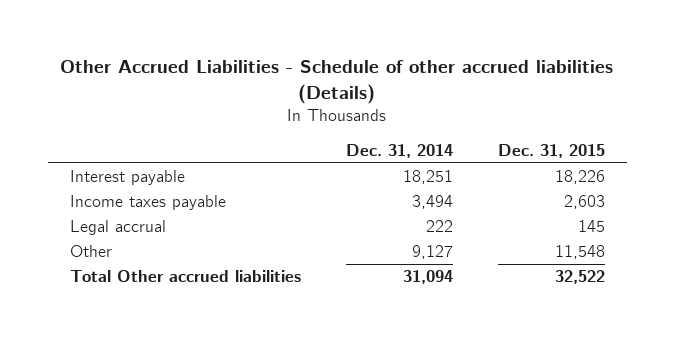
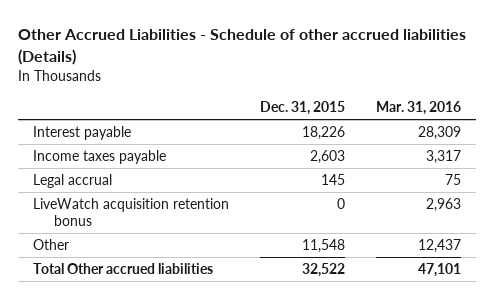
[345,143,453,158] Dec. 31, 2014 -> none
none -> [375,101,461,116] Mar. 31, 2016
none -> [33,198,230,226] LiveWatch acquisition retention bonus

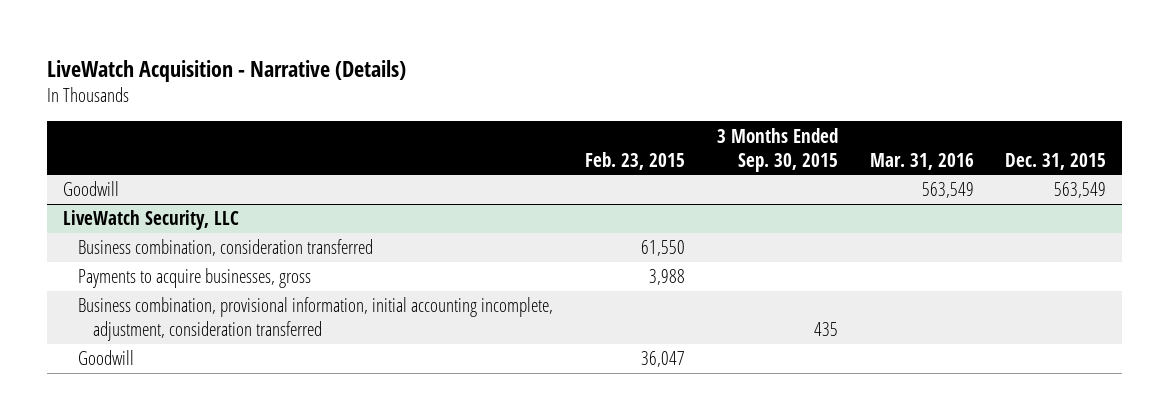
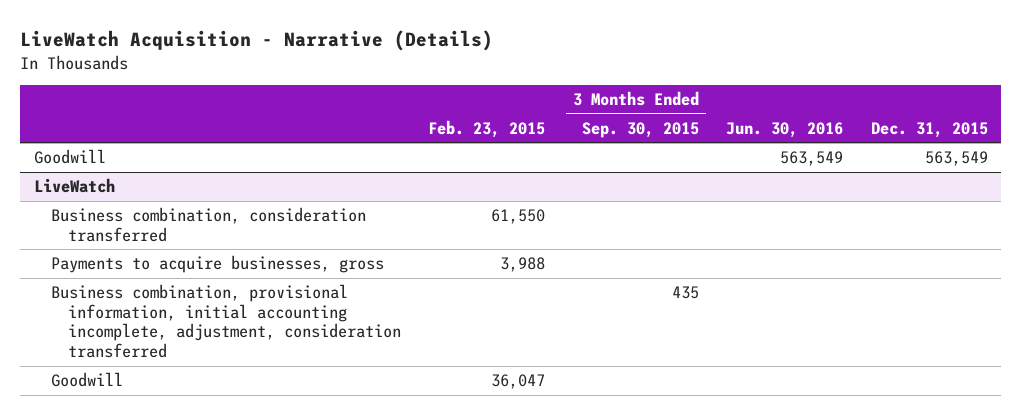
[869,152,974,170] Mar. 31, 2016 -> none
none -> [726,121,844,138] Jun. 30, 2016
[62,210,239,231] LiveWatch Security, LLC -> [33,178,115,194] LiveWatch

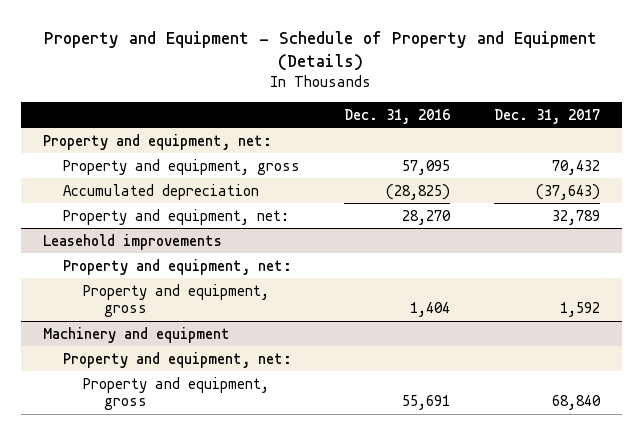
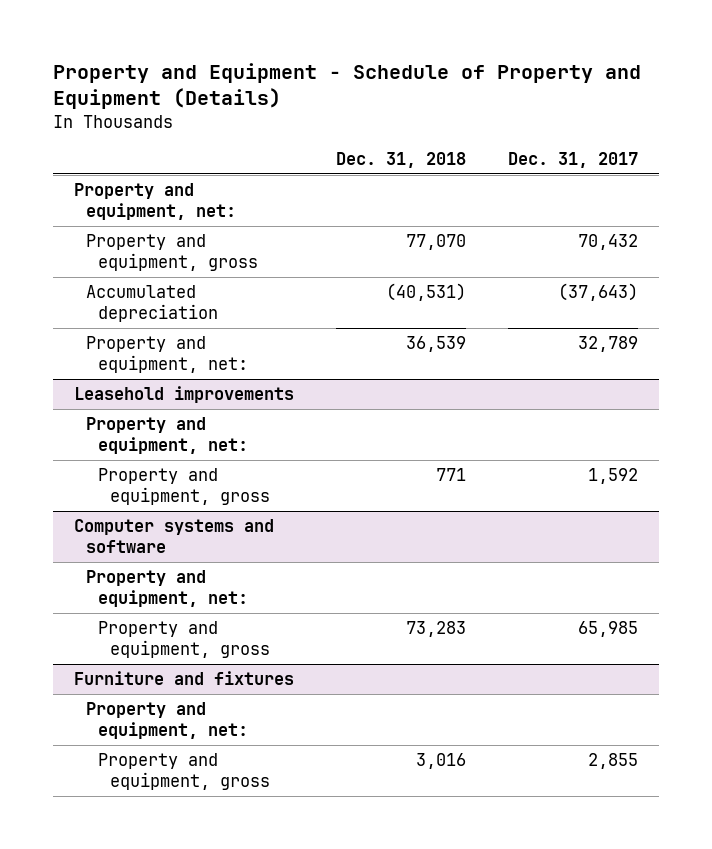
[343,108,450,124] Dec. 31, 2016 -> none
none -> [335,152,466,169] Dec. 31, 2018
[42,326,230,343] Machinery and equipment -> none
none -> [73,518,274,553] Computer systems and software
[551,395,601,411] 68,840 -> [577,620,638,637] 65,985
none -> [73,670,294,685] Furniture and fixtures
none -> [85,701,249,739] Property and equipment, net:
none -> [98,752,271,790] Property and equipment, gross

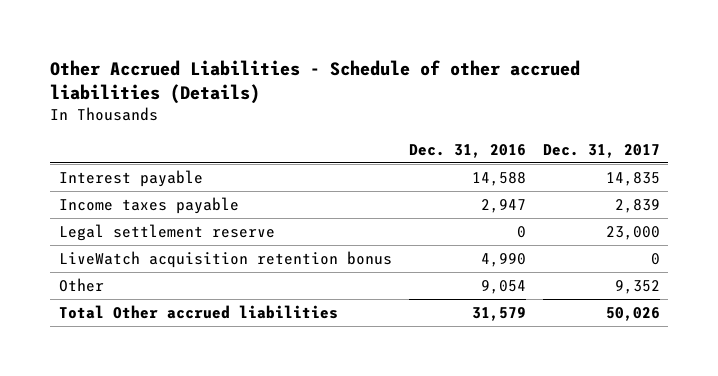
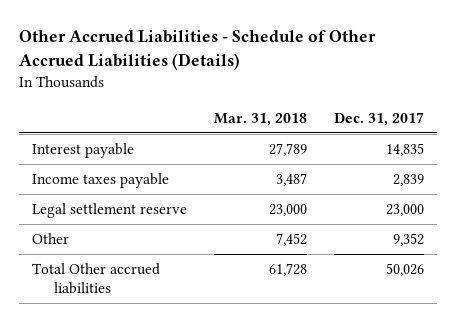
[50,59,581,105] Other Accrued Liabilities - Schedule of other accrued liabilities (Details) -> [18,30,376,71] Other Accrued Liabilities - Schedule of Other Accrued Liabilities (Details)
[408,143,526,158] Dec. 31, 2016 -> none
none -> [213,112,307,126] Mar. 31, 2018
[58,250,392,268] LiveWatch acquisition retention bonus -> none

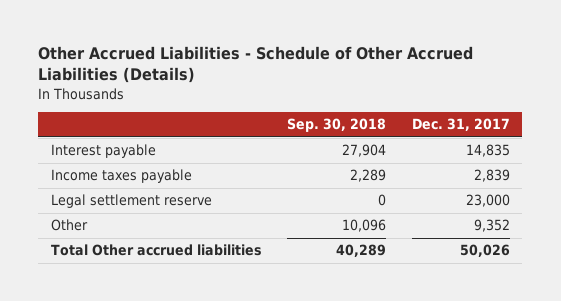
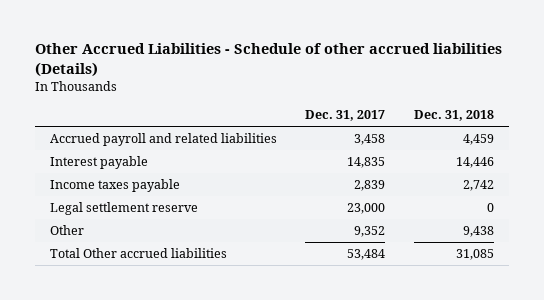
[38,46,474,84] Other Accrued Liabilities - Schedule of Other Accrued Liabilities (Details) -> [35,43,503,77] Other Accrued Liabilities - Schedule of other accrued liabilities (Details)
[287,118,387,133] Sep. 30, 2018 -> none
none -> [414,110,495,122] Dec. 31, 2018
none -> [49,133,277,147] Accrued payroll and related liabilities
[459,244,510,258] 50,026 -> [347,249,386,261] 53,484

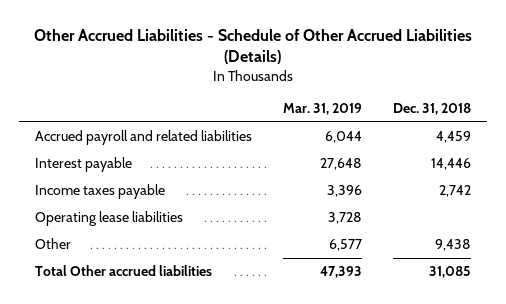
[35,43,503,77] Other Accrued Liabilities - Schedule of other accrued liabilities (Details) -> [33,28,472,65] Other Accrued Liabilities - Schedule of Other Accrued Liabilities (Details)
[305,110,386,122] Dec. 31, 2017 -> none
none -> [282,103,362,116] Mar. 31, 2019
[49,202,198,216] Legal settlement reserve -> none
none -> [34,211,183,227] Operating lease liabilities

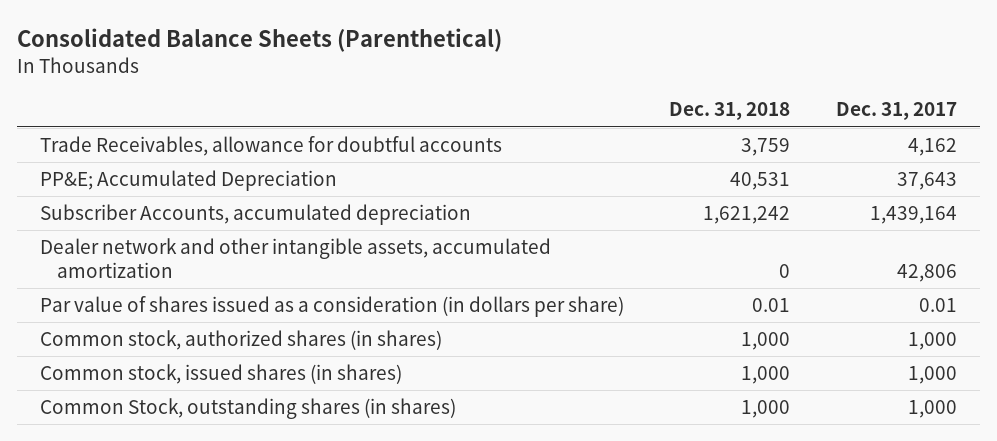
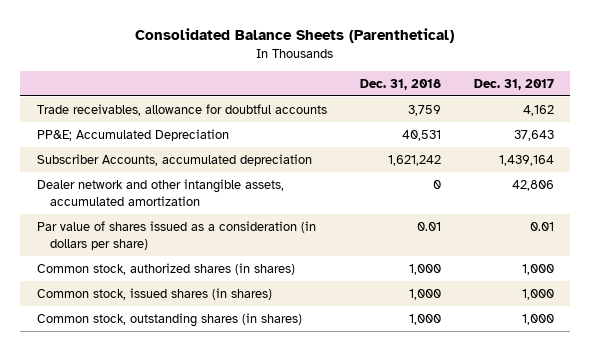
[39,136,502,157] Trade Receivables, allowance for doubtful accounts -> [36,103,327,116] Trade receivables, allowance for doubtful accounts
[39,398,456,420] Common Stock, outstanding shares (in shares) -> [36,312,302,327] Common stock, outstanding shares (in shares)

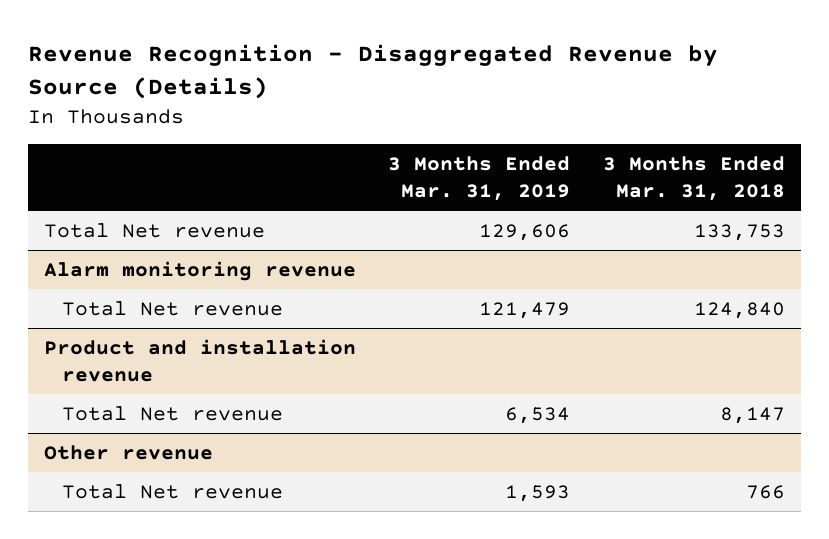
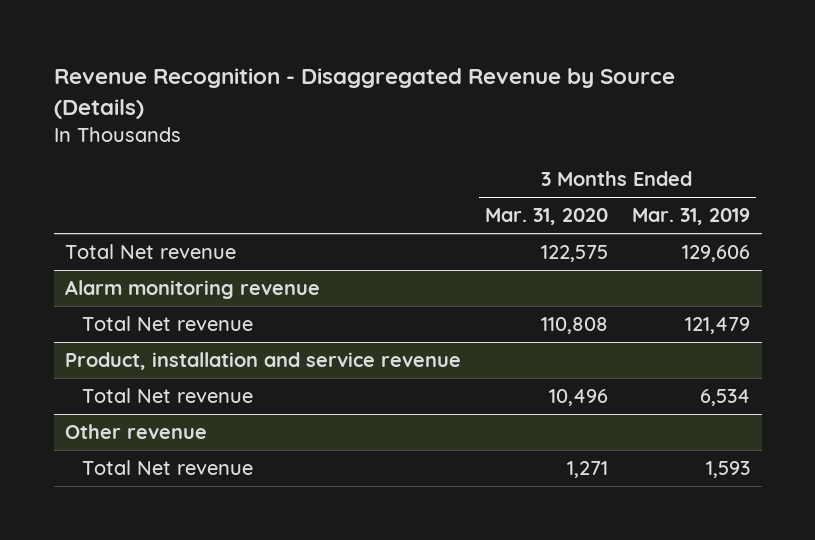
[602,156,785,202] 3 Months Ended Mar. 31, 2018 -> none
none -> [485,208,609,226] Mar. 31, 2020
[44,338,357,382] Product and installation revenue -> [65,351,462,370] Product, installation and service revenue

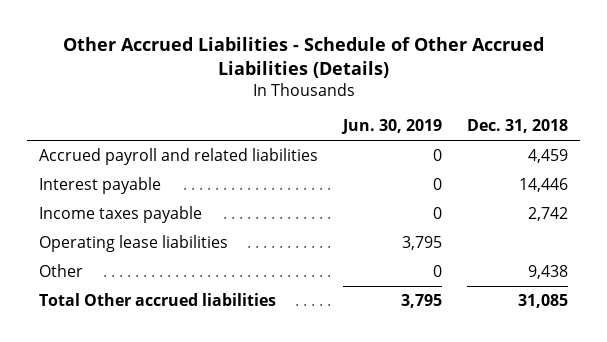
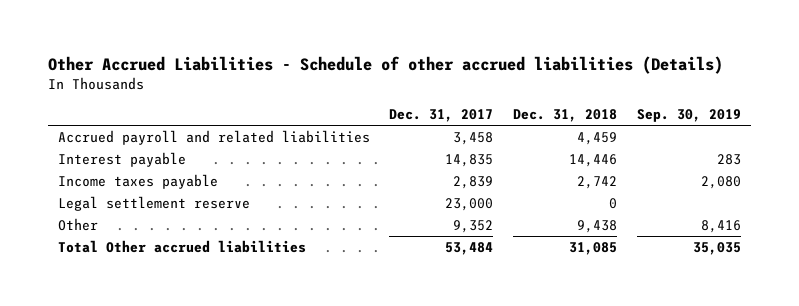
[62,36,544,79] Other Accrued Liabilities - Schedule of Other Accrued Liabilities (Details) -> [48,56,724,75] Other Accrued Liabilities - Schedule of other accrued liabilities (Details)
[341,119,443,135] Jun. 30, 2019 -> none
none -> [389,109,494,123] Dec. 31, 2017
none -> [636,109,741,123] Sep. 30, 2019
[39,234,229,252] Operating lease liabilities -> none
none -> [57,195,250,211] Legal settlement reserve

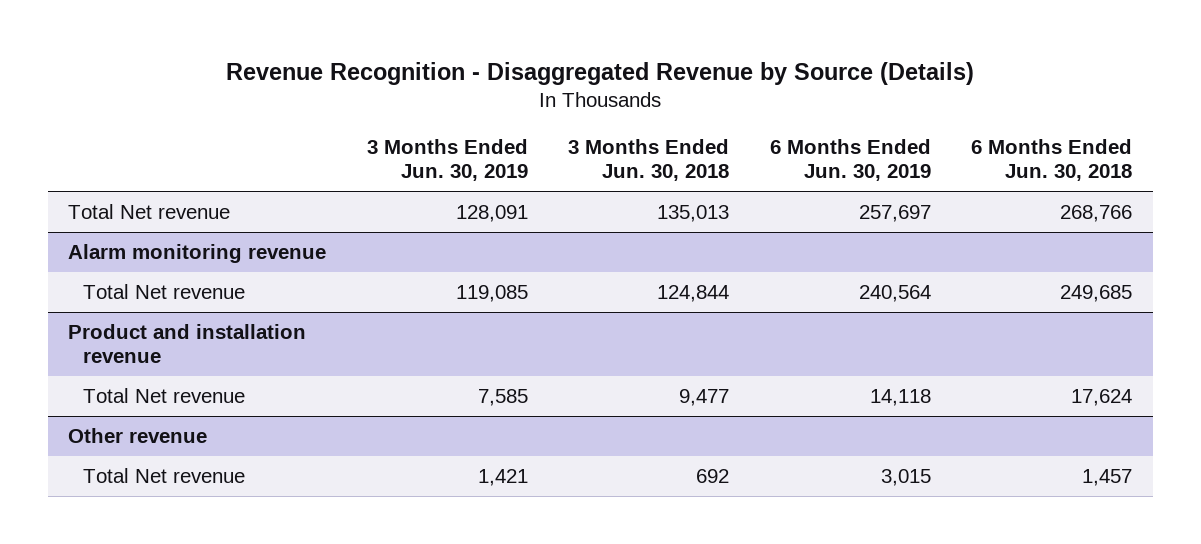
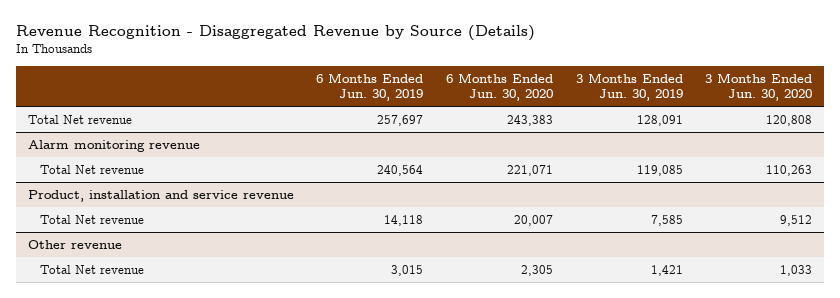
[568,139,730,182] 3 Months Ended Jun. 30, 2018 -> none
[971,139,1133,182] 6 Months Ended Jun. 30, 2018 -> none
none -> [445,72,553,101] 6 Months Ended Jun. 30, 2020
none -> [705,72,813,101] 3 Months Ended Jun. 30, 2020
[68,323,307,363] Product and installation revenue -> [27,189,294,202] Product, installation and service revenue

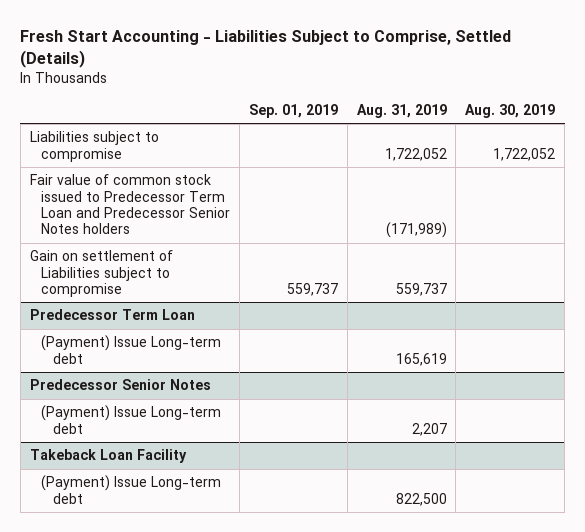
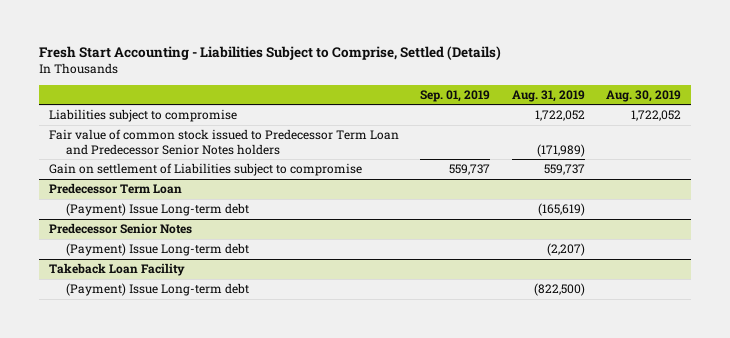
[395,352,447,366] 165,619 -> [537,203,585,217] (165,619)
[411,422,447,436] 2,207 -> [546,243,585,257] (2,207)
[395,492,447,506] 822,500 -> [533,283,585,297] (822,500)

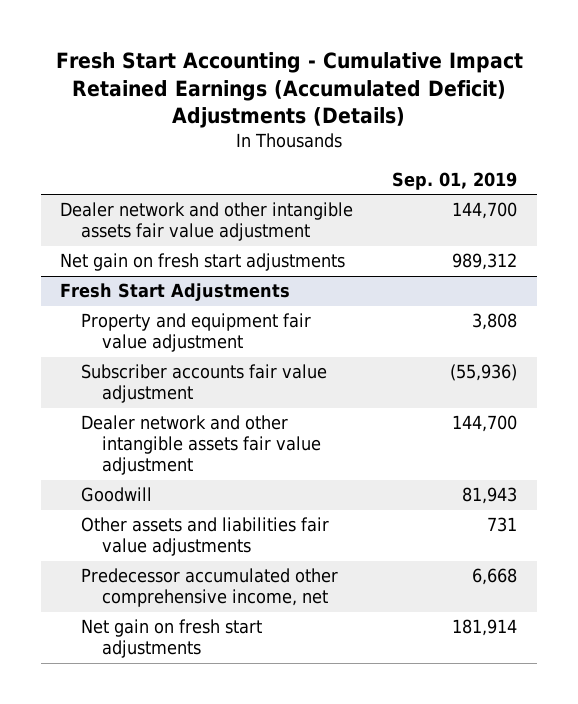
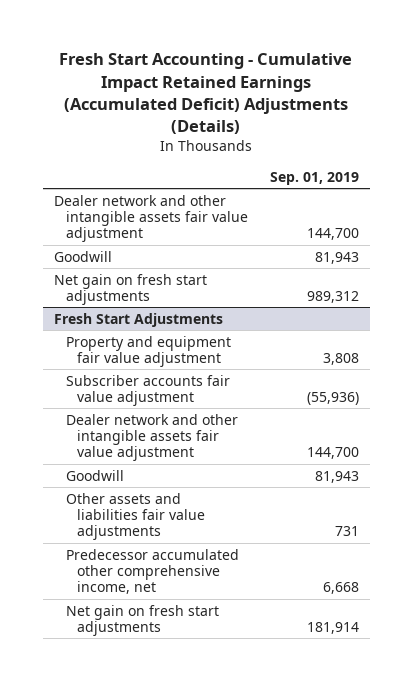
none -> [54,250,113,262] Goodwill

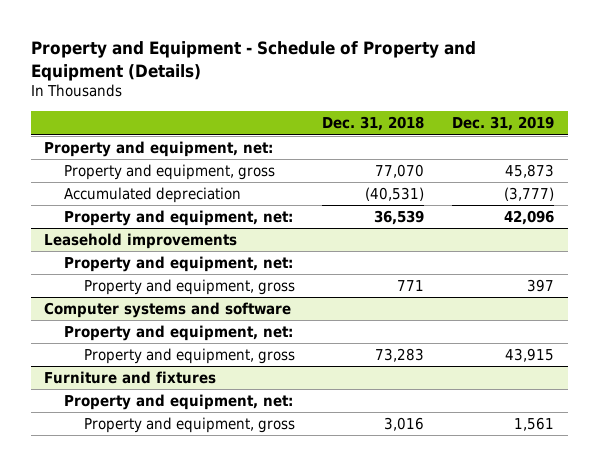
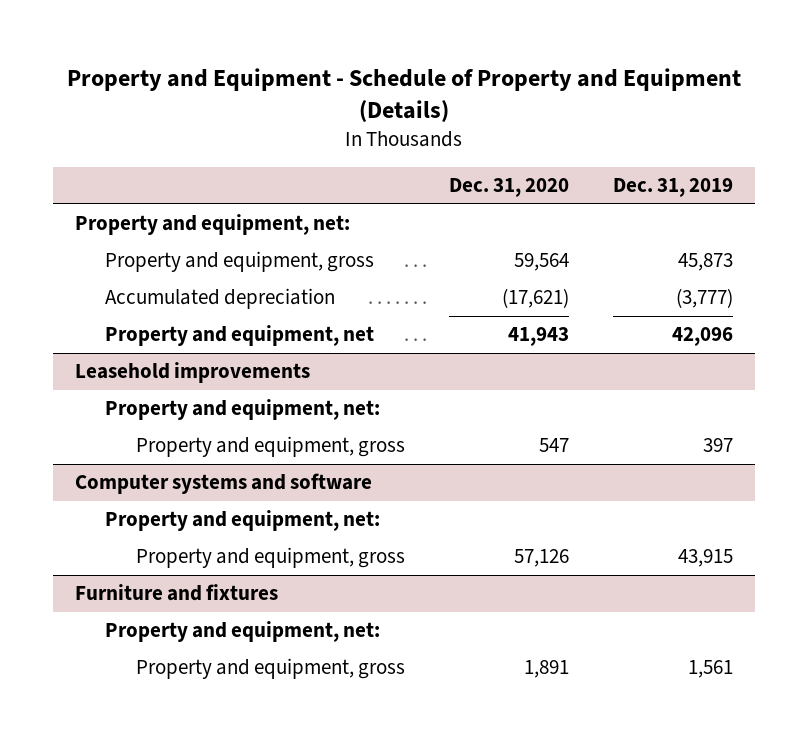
[322,116,425,132] Dec. 31, 2018 -> none
none -> [448,178,569,198] Dec. 31, 2020
[64,210,294,227] Property and equipment, net: -> [105,325,375,347] Property and equipment, net

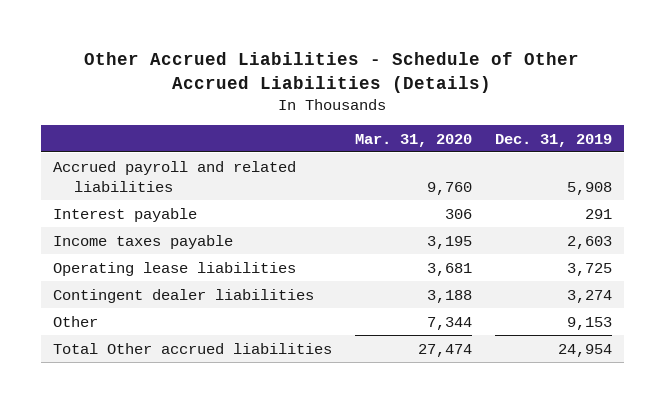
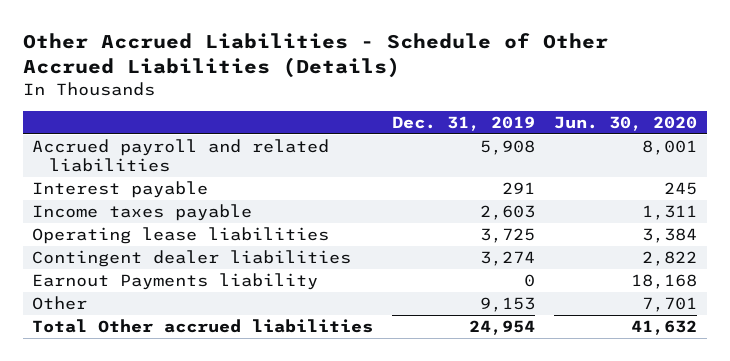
[354,133,472,147] Mar. 31, 2020 -> none
none -> [554,116,698,132] Jun. 30, 2020
none -> [32,273,319,291] Earnout Payments liability

